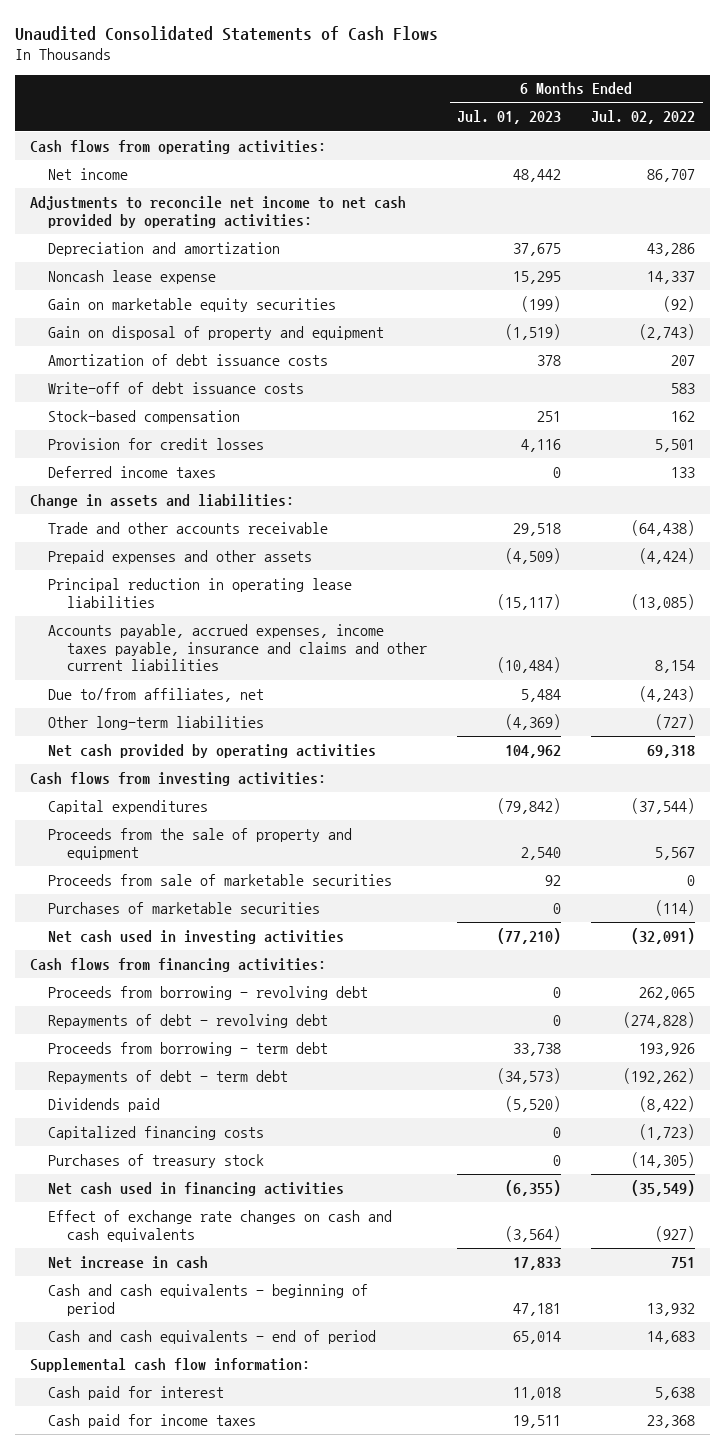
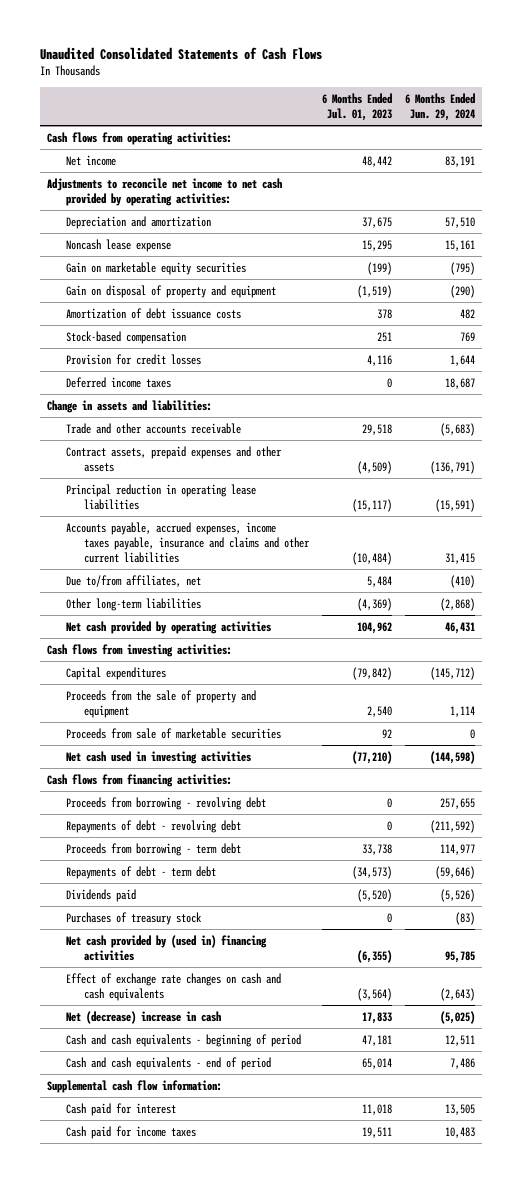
[591,110,696,125] Jul. 02, 2022 -> none
none -> [405,92,476,121] 6 Months Ended Jun. 29, 2024
[48,381,305,394] Write-off of debt issuance costs -> none
[48,549,313,564] Prepaid expenses and other assets -> [65,445,282,472] Contract assets, prepaid expenses and other assets
[48,901,321,914] Purchases of marketable securities -> none
[48,1125,265,1140] Capitalized financing costs -> none
[48,1181,345,1196] Net cash used in financing activities -> [65,934,267,961] Net cash provided by (used in) financing activities
[48,1255,209,1269] Net increase in cash -> [65,1010,221,1024] Net (decrease) increase in cash

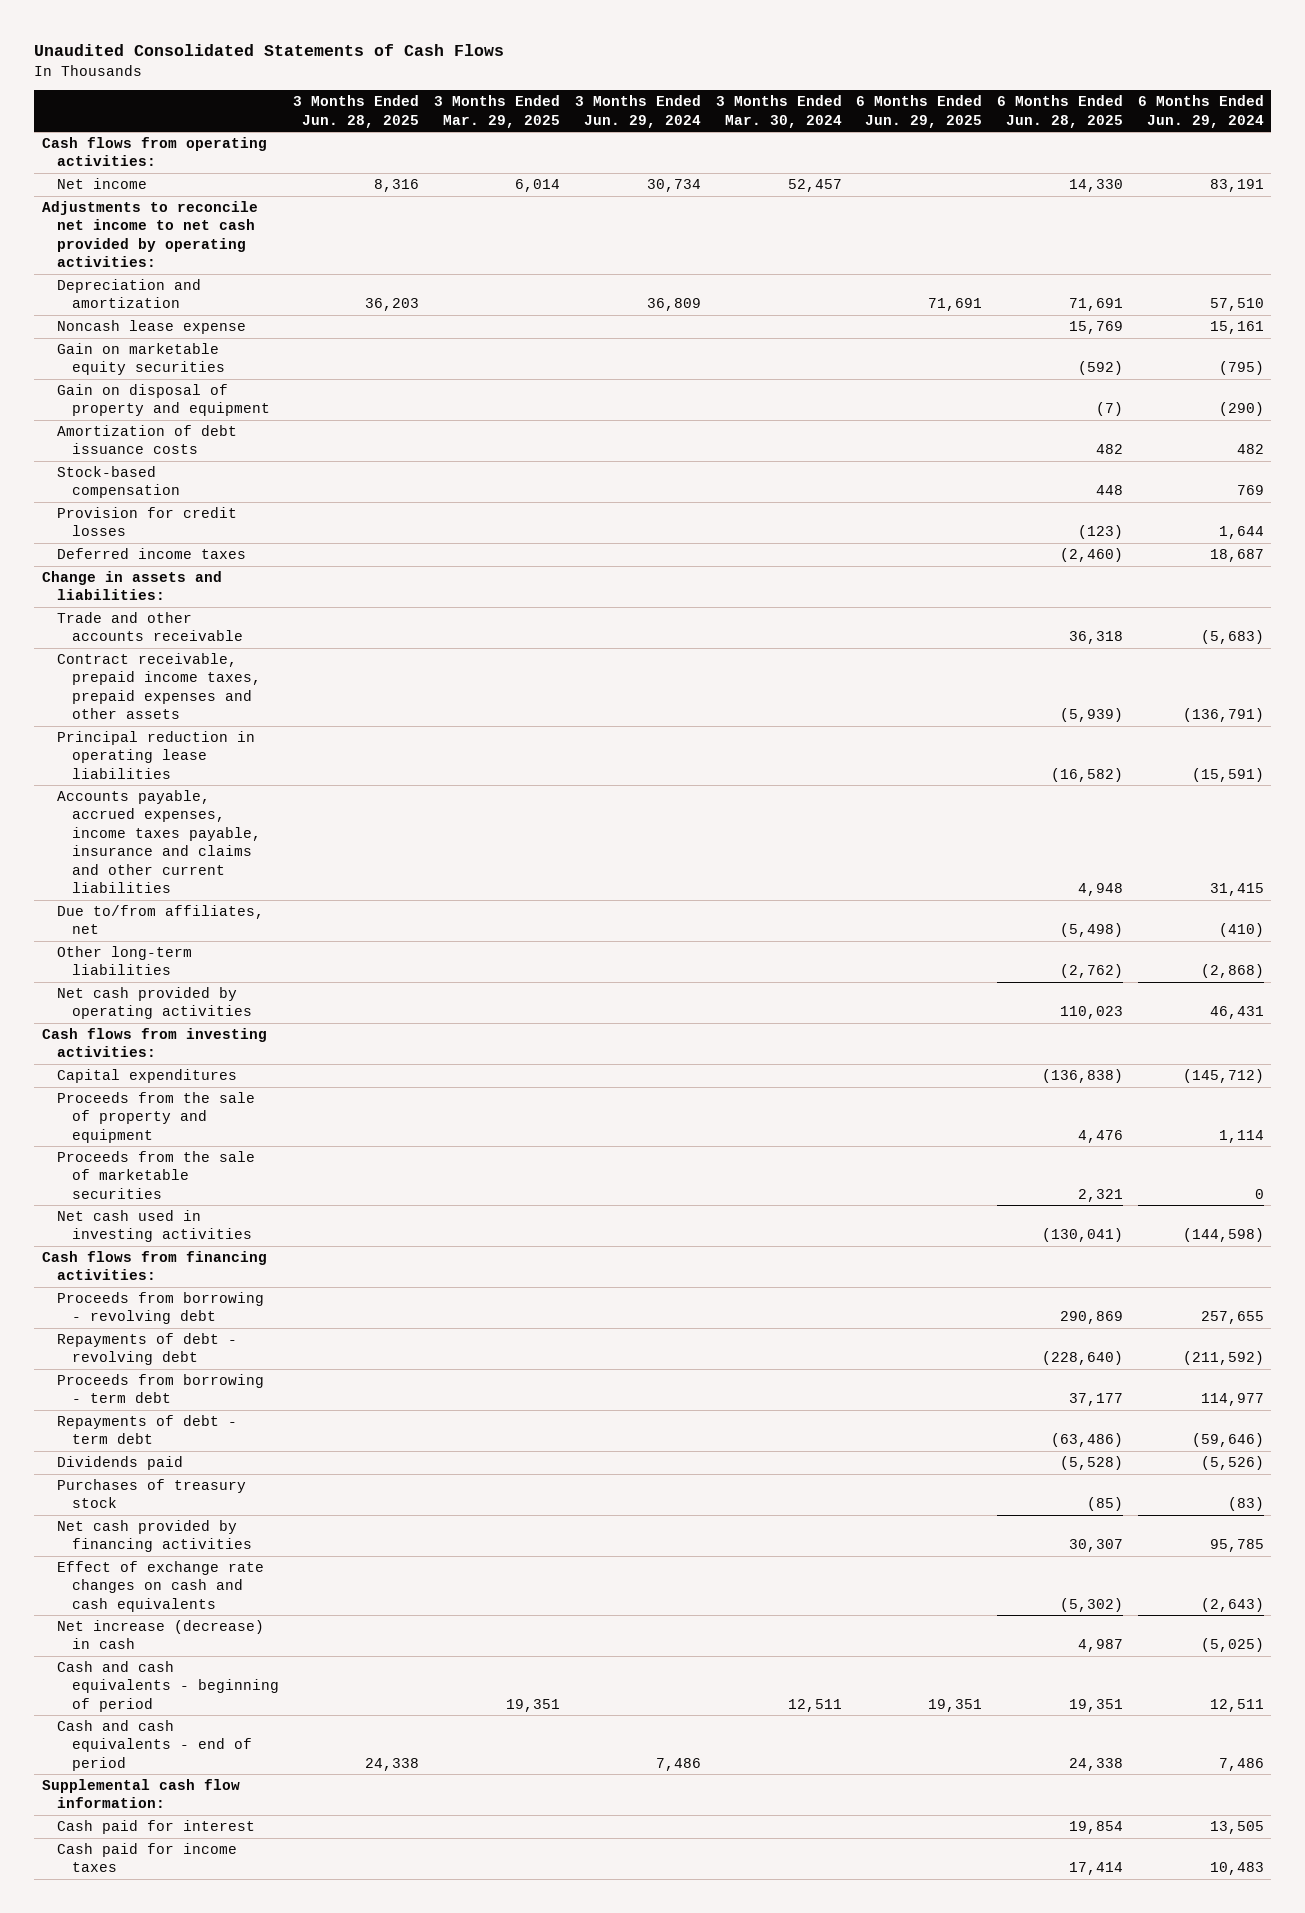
[322,92,393,121] 6 Months Ended Jul. 01, 2023 -> none
none -> [293,95,420,128] 3 Months Ended Jun. 28, 2025
none -> [434,95,561,128] 3 Months Ended Mar. 29, 2025
none -> [574,95,701,128] 3 Months Ended Jun. 29, 2024
none -> [715,95,842,128] 3 Months Ended Mar. 30, 2024
none -> [856,95,983,128] 6 Months Ended Jun. 29, 2025
none -> [997,95,1124,128] 6 Months Ended Jun. 28, 2025
[65,445,282,472] Contract assets, prepaid expenses and other assets -> [56,652,261,720] Contract receivable, prepaid income taxes, prepaid expenses and other assets
[65,727,281,739] Proceeds from sale of marketable securities -> [56,1150,255,1199] Proceeds from the sale of marketable securities
[65,934,267,961] Net cash provided by (used in) financing activities -> [56,1519,252,1553] Net cash provided by financing activities
[65,1010,221,1024] Net (decrease) increase in cash -> [56,1619,264,1650] Net increase (decrease) in cash

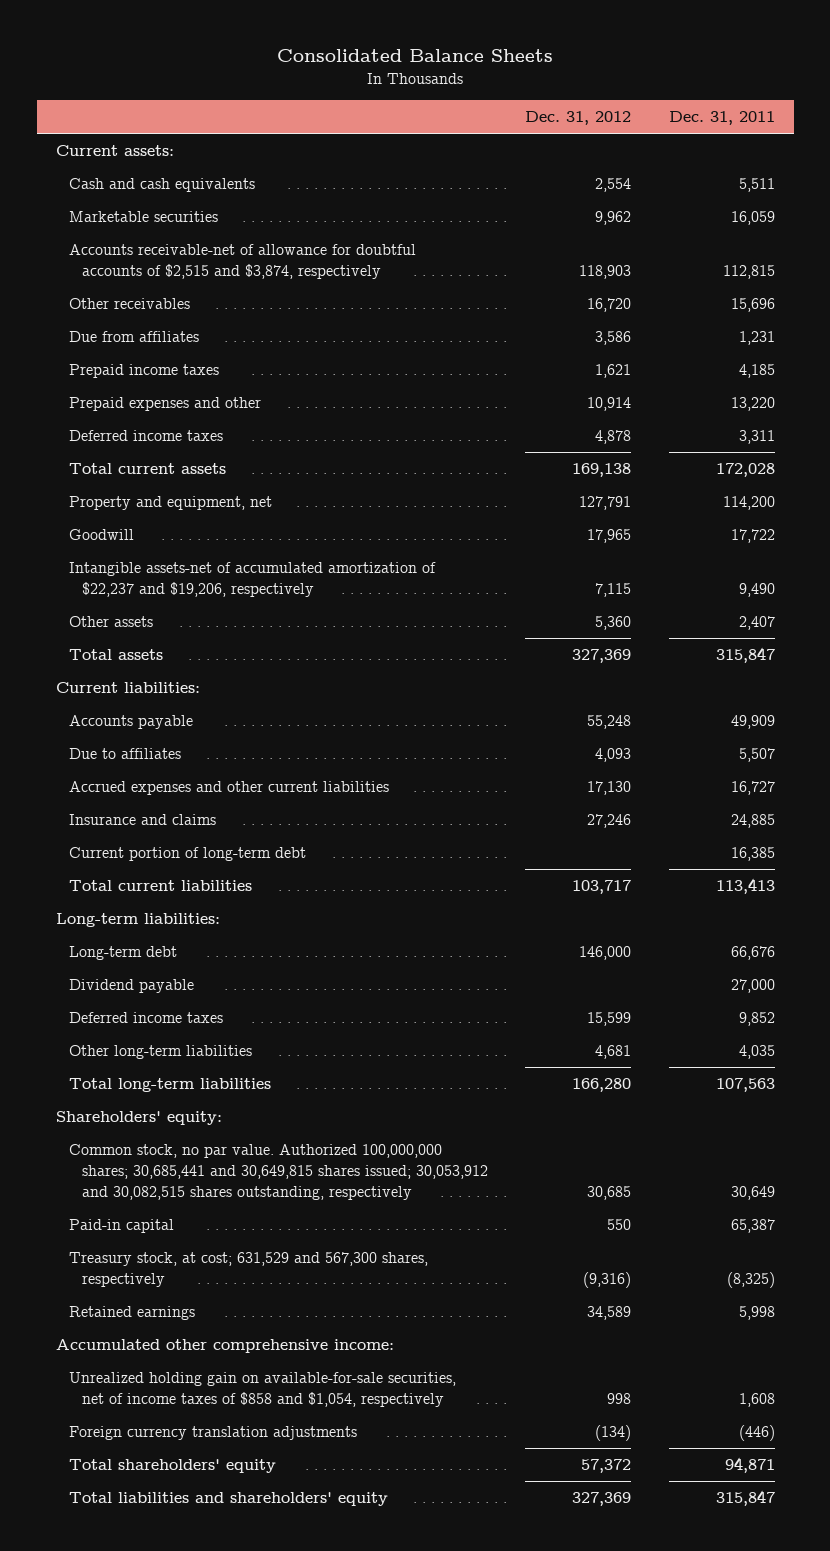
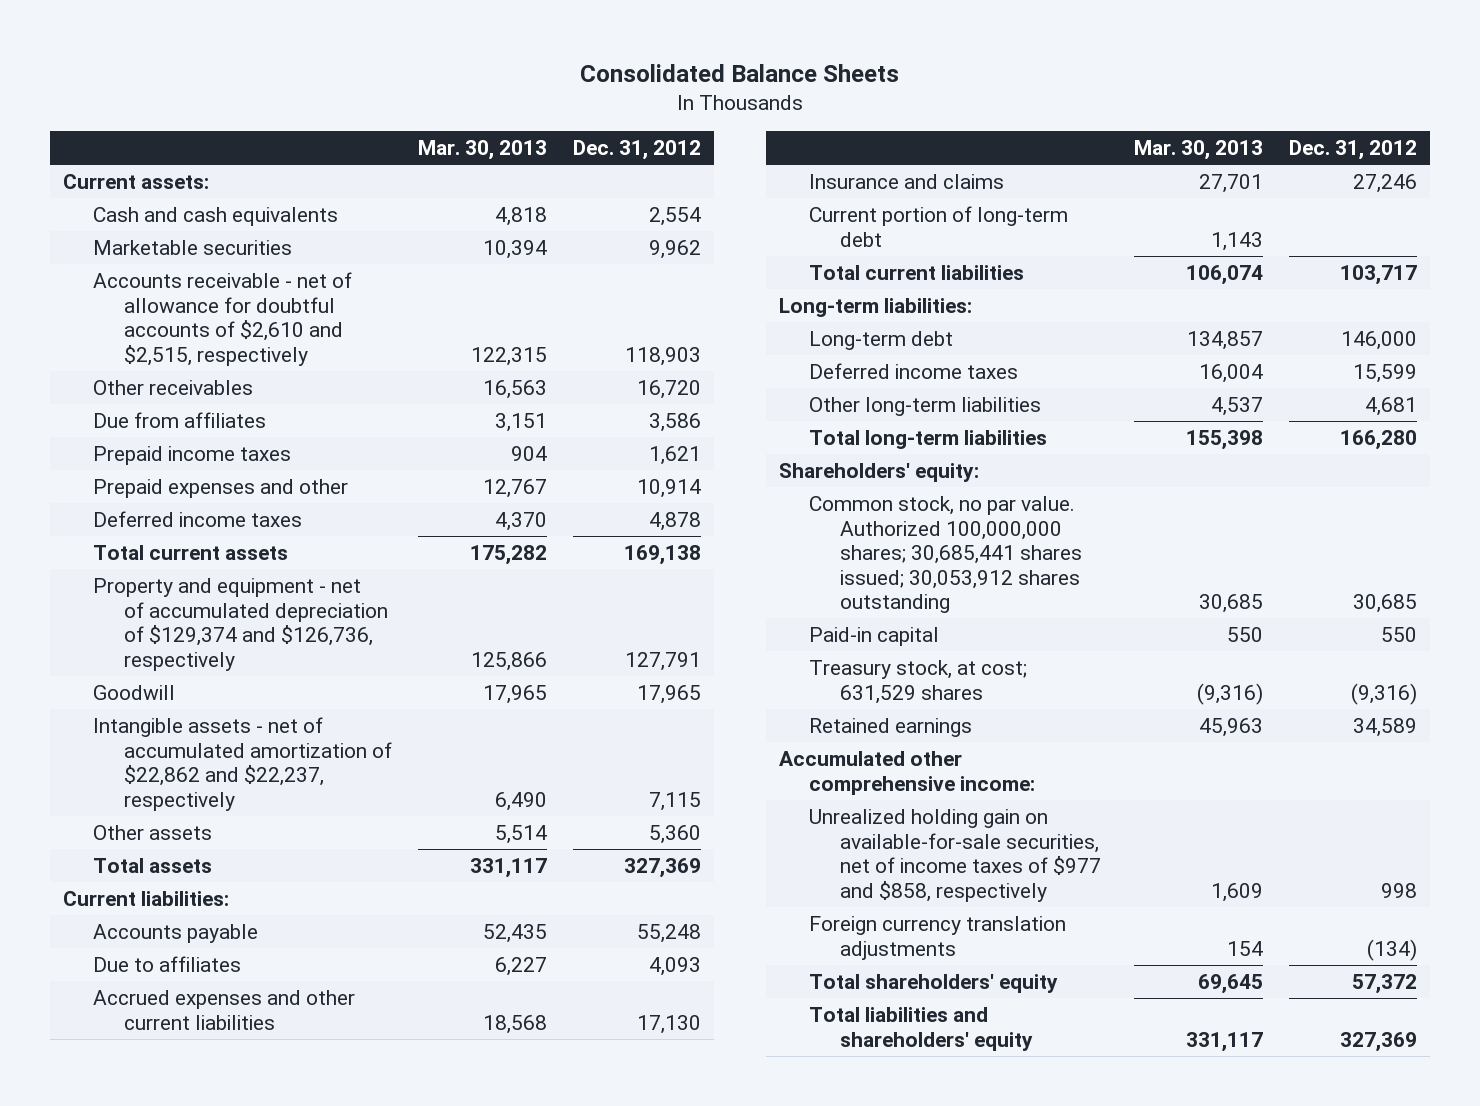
[668,110,775,125] Dec. 31, 2011 -> none
none -> [417,139,547,160] Mar. 30, 2013
[68,244,416,280] Accounts receivable-net of allowance for doubtful accounts of $2,515 and $3,874, respectively -> [93,272,353,366] Accounts receivable - net of allowance for doubtful accounts of $2,610 and $2,515, respectively
[68,496,272,511] Property and equipment, net -> [93,578,388,671] Property and equipment - net of accumulated depreciation of $129,374 and $126,736, respectively
[68,562,436,598] Intangible assets-net of accumulated amortization of $22,237 and $19,206, respectively -> [93,717,392,811] Intangible assets - net of accumulated amortization of $22,862 and $22,237, respectively
[68,979,194,994] Dividend payable -> none
[68,1144,488,1201] Common stock, no par value. Authorized 100,000,000 shares; 30,685,441 and 30,649,815 shares issued; 30,053,912 and 30,082,515 shares outstanding, respectively -> [809,496,1082,613] Common stock, no par value. Authorized 100,000,000 shares; 30,685,441 shares issued; 30,053,912 shares outstanding
[68,1252,428,1288] Treasury stock, at cost; 631,529 and 567,300 shares, respectively -> [809,660,1028,704] Treasury stock, at cost; 631,529 shares
[68,1372,456,1408] Unrealized holding gain on available-for-sale securities, net of income taxes of $858 and $1,054, respectively -> [809,809,1101,902] Unrealized holding gain on available-for-sale securities, net of income taxes of $977 and $858, respectively

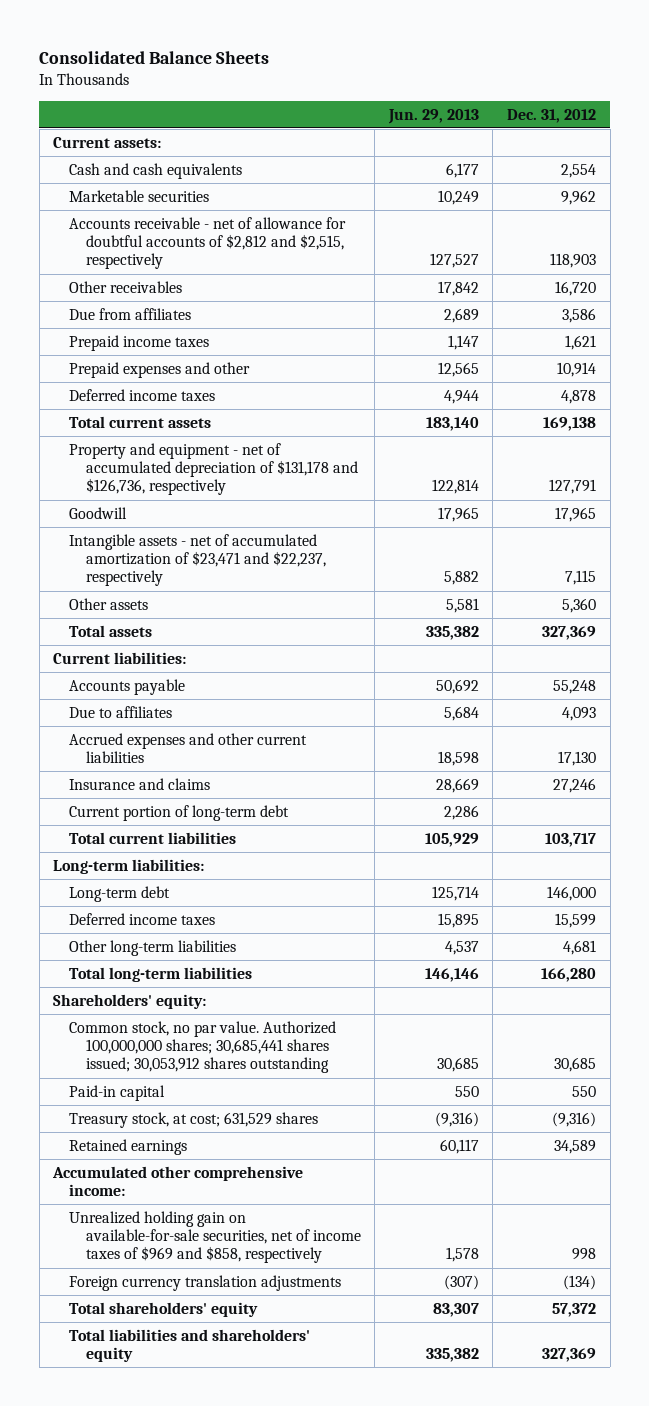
[417,139,547,160] Mar. 30, 2013 -> none
none -> [387,108,479,124] Jun. 29, 2013
[93,272,353,366] Accounts receivable - net of allowance for doubtful accounts of $2,610 and $2,515, respectively -> [69,217,347,270] Accounts receivable - net of allowance for doubtful accounts of $2,812 and $2,515, respectively
[93,578,388,671] Property and equipment - net of accumulated depreciation of $129,374 and $126,736, respectively -> [69,443,358,496] Property and equipment - net of accumulated depreciation of $131,178 and $126,736, respectively
[93,717,392,811] Intangible assets - net of accumulated amortization of $22,862 and $22,237, respectively -> [69,534,326,587] Intangible assets - net of accumulated amortization of $23,471 and $22,237, respectively
[809,809,1101,902] Unrealized holding gain on available-for-sale securities, net of income taxes of $977 and $858, respectively -> [69,1211,361,1264] Unrealized holding gain on available-for-sale securities, net of income taxes of $969 and $858, respectively

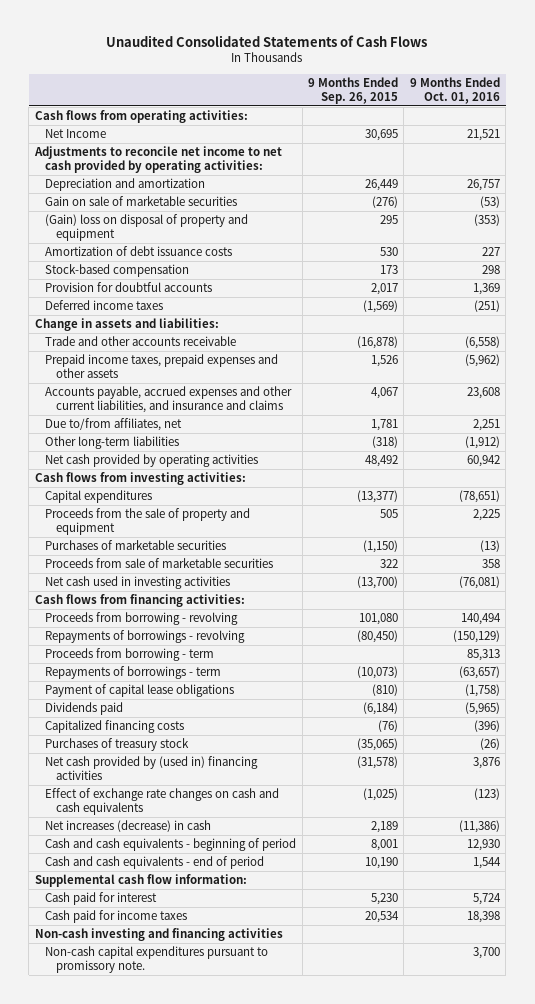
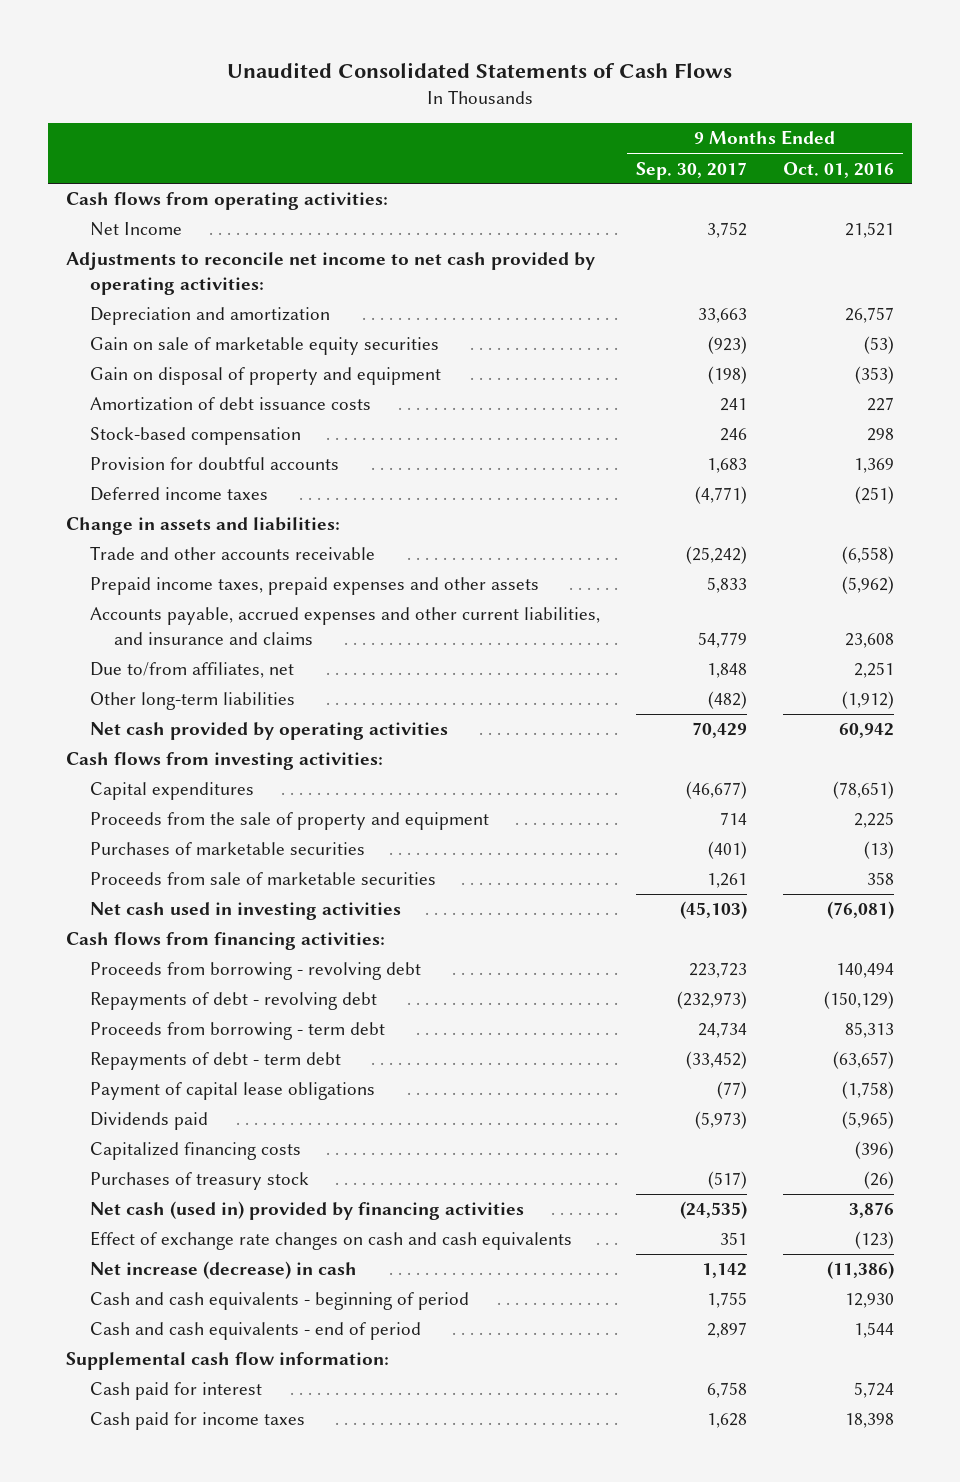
[308,76,399,105] 9 Months Ended Sep. 26, 2015 -> none
none -> [636,161,748,180] Sep. 30, 2017
[45,196,238,207] Gain on sale of marketable securities -> [90,337,440,356] Gain on sale of marketable equity securities
[45,214,249,242] (Gain) loss on disposal of property and equipment -> [90,367,442,386] Gain on disposal of property and equipment
[45,612,239,626] Proceeds from borrowing - revolving -> [90,962,422,981] Proceeds from borrowing - revolving debt
[45,630,246,644] Repayments of borrowings - revolving -> [90,992,378,1011] Repayments of debt - revolving debt
[45,648,215,662] Proceeds from borrowing - term -> [90,1022,386,1041] Proceeds from borrowing - term debt
[45,666,222,680] Repayments of borrowings - term -> [90,1052,342,1071] Repayments of debt - term debt
[45,756,259,781] Net cash provided by (used in) financing activities -> [90,1201,525,1221] Net cash (used in) provided by financing activities
[45,820,212,833] Net increases (decrease) in cash -> [90,1261,358,1280] Net increase (decrease) in cash
[34,928,283,942] Non-cash investing and financing activities -> none
[45,946,269,974] Non-cash capital expenditures pursuant to promissory note. -> none

